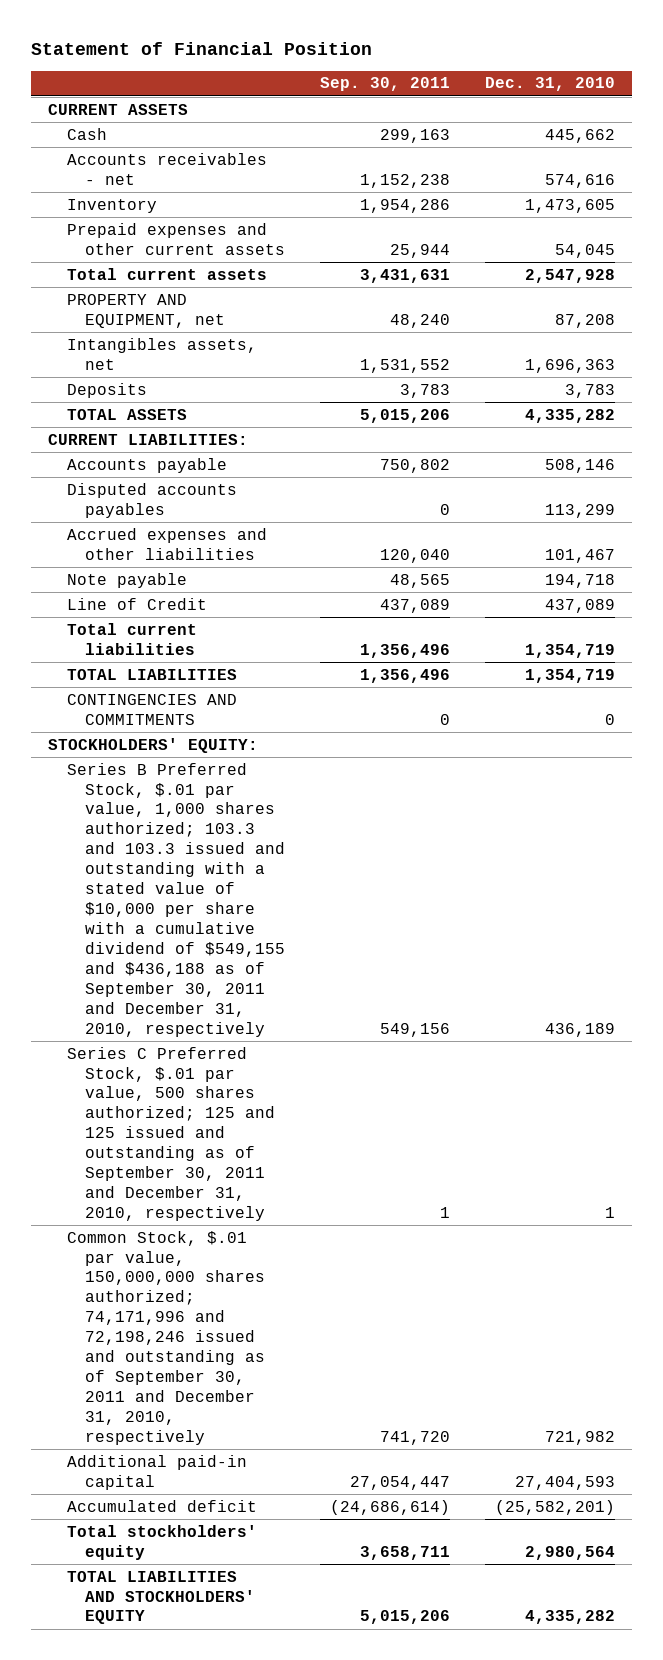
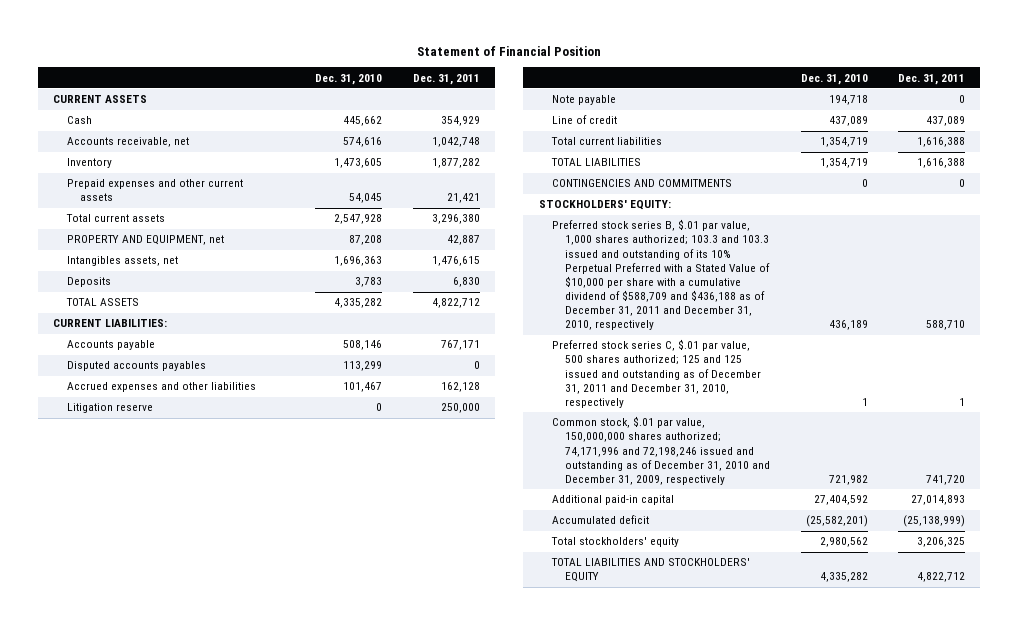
[319,77,450,92] Sep. 30, 2011 -> none
none -> [412,73,480,85] Dec. 31, 2011
[66,152,267,185] Accounts receivables - net -> [66,137,189,148] Accounts receivable, net
none -> [66,403,153,414] Litigation reserve
[66,597,207,610] Line of Credit -> [551,115,617,125] Line of credit
[66,762,285,1038] Series B Preferred Stock, $.01 par value, 1,000 shares authorized; 103.3 and 103.3 issued and outstanding with a stated value of $10,000 per share with a cumulative dividend of $549,155 and $436,188 as of September 30, 2011 and December 31, 2010, respectively -> [551,219,771,331] Preferred stock series B, $.01 par value, 1,000 shares authorized; 103.3 and 103.3 issued and outstanding of its 10% Perpetual Preferred with a Stated Value of $10,000 per share with a cumulative dividend of $588,709 and $436,188 as of December 31, 2011 and December 31, 2010, respectively
[66,1046,275,1222] Series C Preferred Stock, $.01 par value, 500 shares authorized; 125 and 125 issued and outstanding as of September 30, 2011 and December 31, 2010, respectively -> [551,339,762,408] Preferred stock series C, $.01 par value, 500 shares authorized; 125 and 125 issued and outstanding as of December 31, 2011 and December 31, 2010, respectively
[66,1230,265,1446] Common Stock, $.01 par value, 150,000,000 shares authorized; 74,171,996 and 72,198,246 issued and outstanding as of September 30, 2011 and December 31, 2010, respectively -> [551,416,771,485] Common stock, $.01 par value, 150,000,000 shares authorized; 74,171,996 and 72,198,246 issued and outstanding as of December 31, 2010 and December 31, 2009, respectively
[514,1475,615,1490] 27,404,593 -> [813,495,868,506] 27,404,592
[524,1545,615,1560] 2,980,564 -> [819,537,868,548] 2,980,562

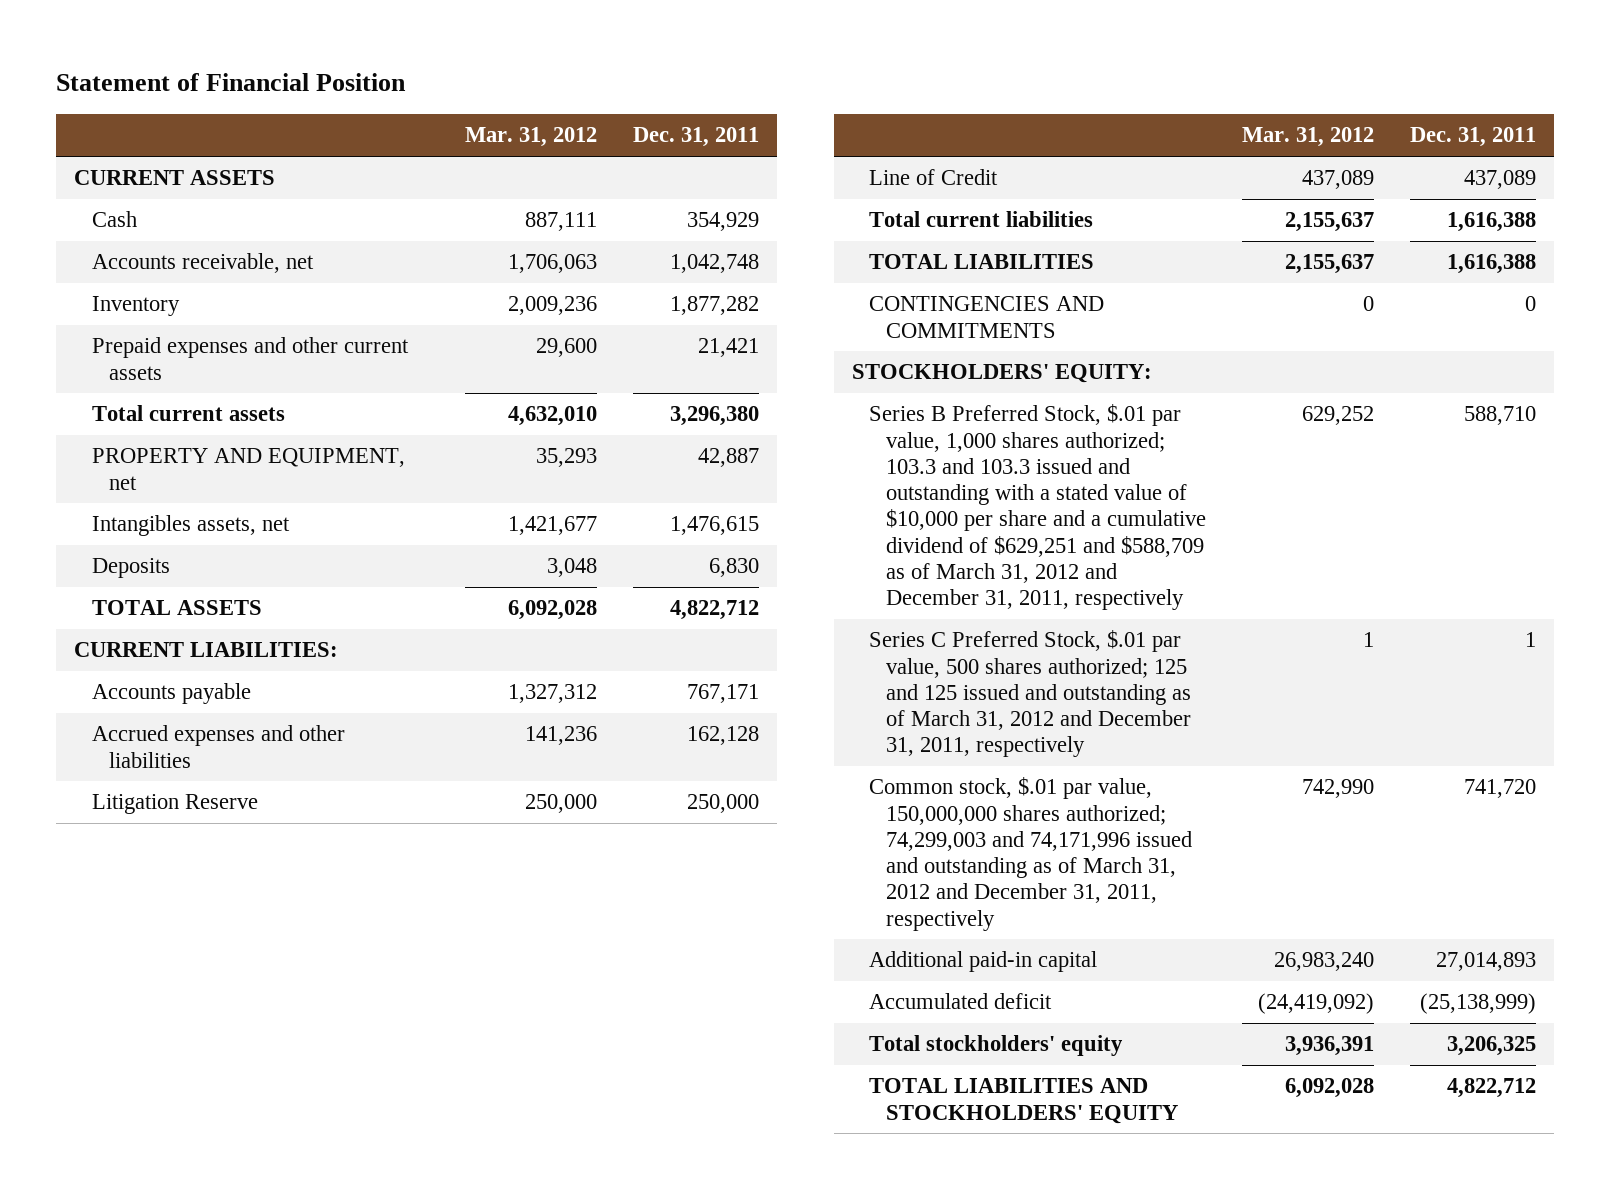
[315,73,383,85] Dec. 31, 2010 -> none
none -> [465,127,598,148] Mar. 31, 2012
[66,361,206,372] Disputed accounts payables -> none
[551,95,616,106] Note payable -> none
[66,403,153,414] Litigation reserve -> [91,794,258,815] Litigation Reserve
[551,115,617,125] Line of credit -> [869,169,999,186] Line of Credit
[551,219,771,331] Preferred stock series B, $.01 par value, 1,000 shares authorized; 103.3 and 103.3 issued and outstanding of its 10% Perpetual Preferred with a Stated Value of $10,000 per share with a cumulative dividend of $588,709 and $436,188 as of December 31, 2011 and December 31, 2010, respectively -> [869,404,1207,611] Series B Preferred Stock, $.01 par value, 1,000 shares authorized; 103.3 and 103.3 issued and outstanding with a stated value of $10,000 per share and a cumulative dividend of $629,251 and $588,709 as of March 31, 2012 and December 31, 2011, respectively
[551,339,762,408] Preferred stock series C, $.01 par value, 500 shares authorized; 125 and 125 issued and outstanding as of December 31, 2011 and December 31, 2010, respectively -> [869,630,1192,758] Series C Preferred Stock, $.01 par value, 500 shares authorized; 125 and 125 issued and outstanding as of March 31, 2012 and December 31, 2011, respectively
[551,416,771,485] Common stock, $.01 par value, 150,000,000 shares authorized; 74,171,996 and 72,198,246 issued and outstanding as of December 31, 2010 and December 31, 2009, respectively -> [869,777,1193,931] Common stock, $.01 par value, 150,000,000 shares authorized; 74,299,003 and 74,171,996 issued and outstanding as of March 31, 2012 and December 31, 2011, respectively

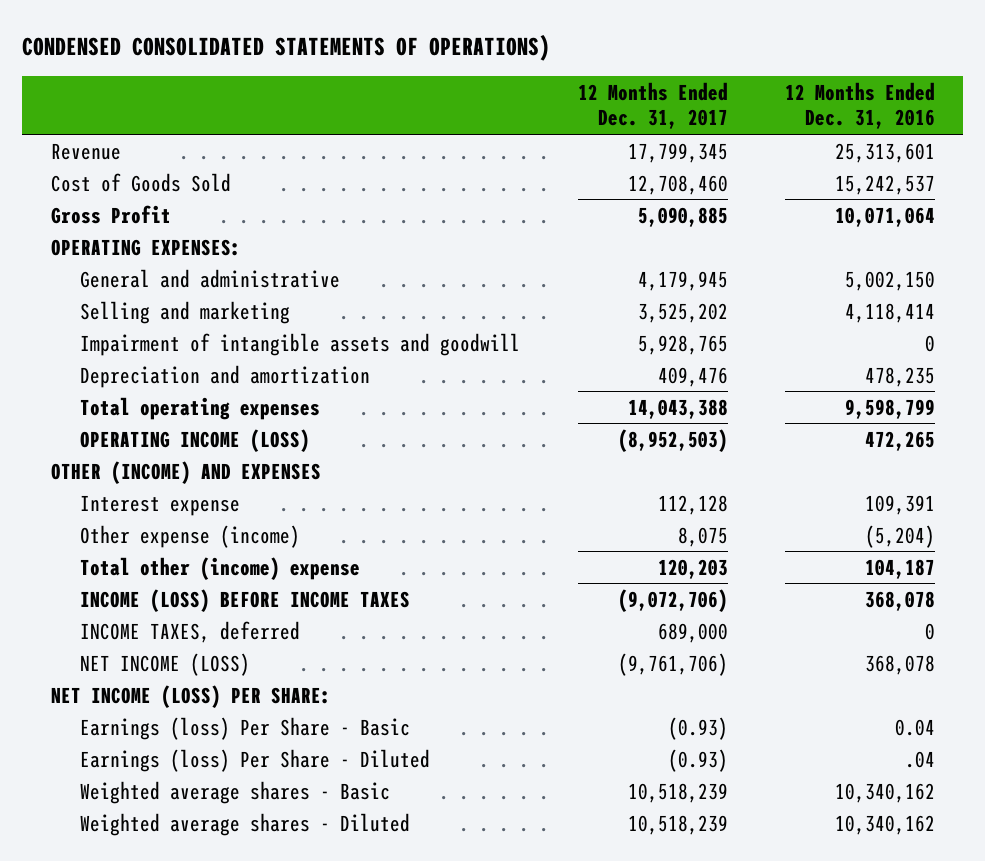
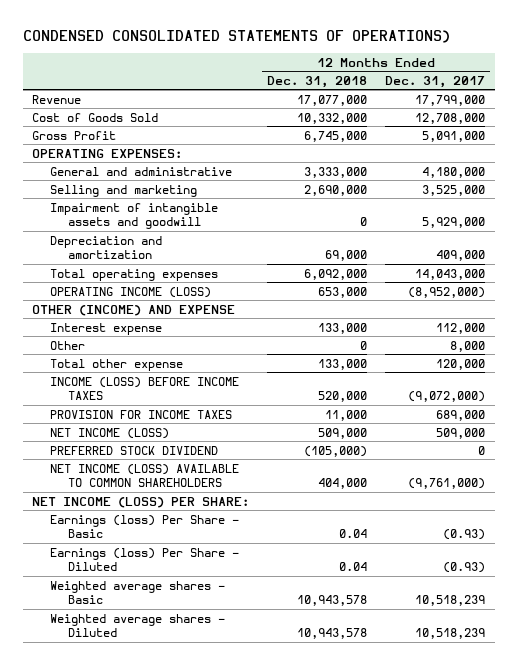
[784,81,935,130] 12 Months Ended Dec. 31, 2016 -> none
none -> [267,75,368,88] Dec. 31, 2018
[627,142,728,163] 17,799,345 -> [415,94,486,106] 17,799,000
[627,174,728,195] 12,708,460 -> [415,112,486,124] 12,708,000
[637,206,728,227] 5,090,885 -> [422,130,486,142] 5,091,000
[637,270,728,291] 4,179,945 -> [422,166,486,178] 4,180,000
[637,302,728,323] 3,525,202 -> [422,184,486,196] 3,525,000
[637,334,728,355] 5,928,765 -> [422,217,486,229] 5,929,000
[657,366,728,387] 409,476 -> [436,250,486,262] 409,000
[627,398,728,419] 14,043,388 -> [415,268,486,280] 14,043,000
[617,428,728,452] (8,952,503) -> [408,286,486,298] (8,952,000)
[50,460,321,484] OTHER (INCOME) AND EXPENSES -> [31,304,235,316] OTHER (INCOME) AND EXPENSE
[657,494,728,515] 112,128 -> [436,322,486,334] 112,000
[80,524,301,548] Other expense (income) -> [49,340,85,350] Other
[677,526,728,547] 8,075 -> [450,340,486,352] 8,000
[80,556,361,580] Total other (income) expense -> [49,358,183,371] Total other expense
[657,558,728,579] 120,203 -> [436,358,486,370] 120,000
[617,588,728,612] (9,072,706) -> [408,391,486,403] (9,072,000)
[80,620,301,643] INCOME TAXES, deferred -> [49,409,232,419] PROVISION FOR INCOME TAXES
[617,652,728,676] (9,761,706) -> [436,427,486,439] 509,000
none -> [49,445,218,455] PREFERRED STOCK DIVIDEND
none -> [49,463,239,488] NET INCOME (LOSS) AVAILABLE TO COMMON SHAREHOLDERS

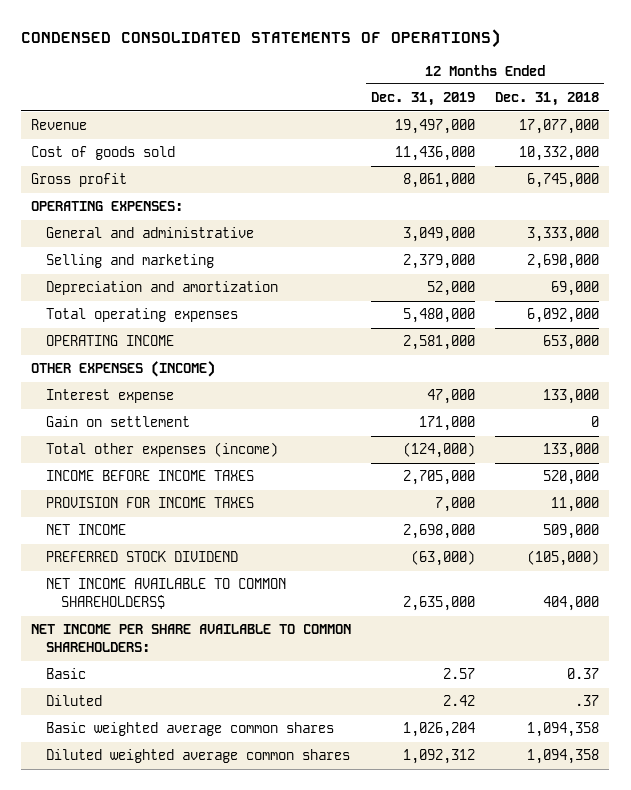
[385,75,486,88] Dec. 31, 2017 -> none
none -> [371,92,476,107] Dec. 31, 2019
[31,112,158,122] Cost of Goods Sold -> [31,146,176,161] Cost of goods sold
[31,130,116,140] Gross Profit -> [31,173,128,188] Gross profit
[49,202,218,230] Impairment of intangible assets and goodwill -> none
[49,286,211,298] OPERATING INCOME (LOSS) -> [46,335,175,347] OPERATING INCOME
[31,304,235,316] OTHER (INCOME) AND EXPENSE -> [31,361,216,378] OTHER EXPENSES (INCOME)
[49,340,85,350] Other -> none
none -> [46,416,191,428] Gain on settlement
[49,358,183,371] Total other expense -> [46,442,279,458] Total other expenses (income)
[49,376,239,401] INCOME (LOSS) BEFORE INCOME TAXES -> [46,470,255,482] INCOME BEFORE INCOME TAXES
[49,427,169,439] NET INCOME (LOSS) -> [46,524,127,536] NET INCOME
[49,463,239,488] NET INCOME (LOSS) AVAILABLE TO COMMON SHAREHOLDERS -> [46,578,287,610] NET INCOME AVAILABLE TO COMMON SHAREHOLDERS$
[31,496,249,508] NET INCOME (LOSS) PER SHARE: -> [31,624,352,653] NET INCOME PER SHARE AVAILABLE TO COMMON SHAREHOLDERS:
[49,514,239,539] Earnings (loss) Per Share - Basic -> [46,668,87,680] Basic
[339,529,368,539] 0.04 -> [567,668,600,680] 0.37
[49,547,239,572] Earnings (loss) Per Share - Diluted -> [46,695,103,707] Diluted
[339,562,368,572] 0.04 -> [575,695,600,707] .37
[49,580,225,605] Weighted average shares - Basic -> [46,722,335,737] Basic weighted average common shares
[297,595,368,607] 10,943,578 -> [527,722,600,738] 1,094,358
[49,613,225,638] Weighted average shares - Diluted -> [46,749,351,764] Diluted weighted average common shares
[297,628,368,640] 10,943,578 -> [527,749,600,765] 1,094,358

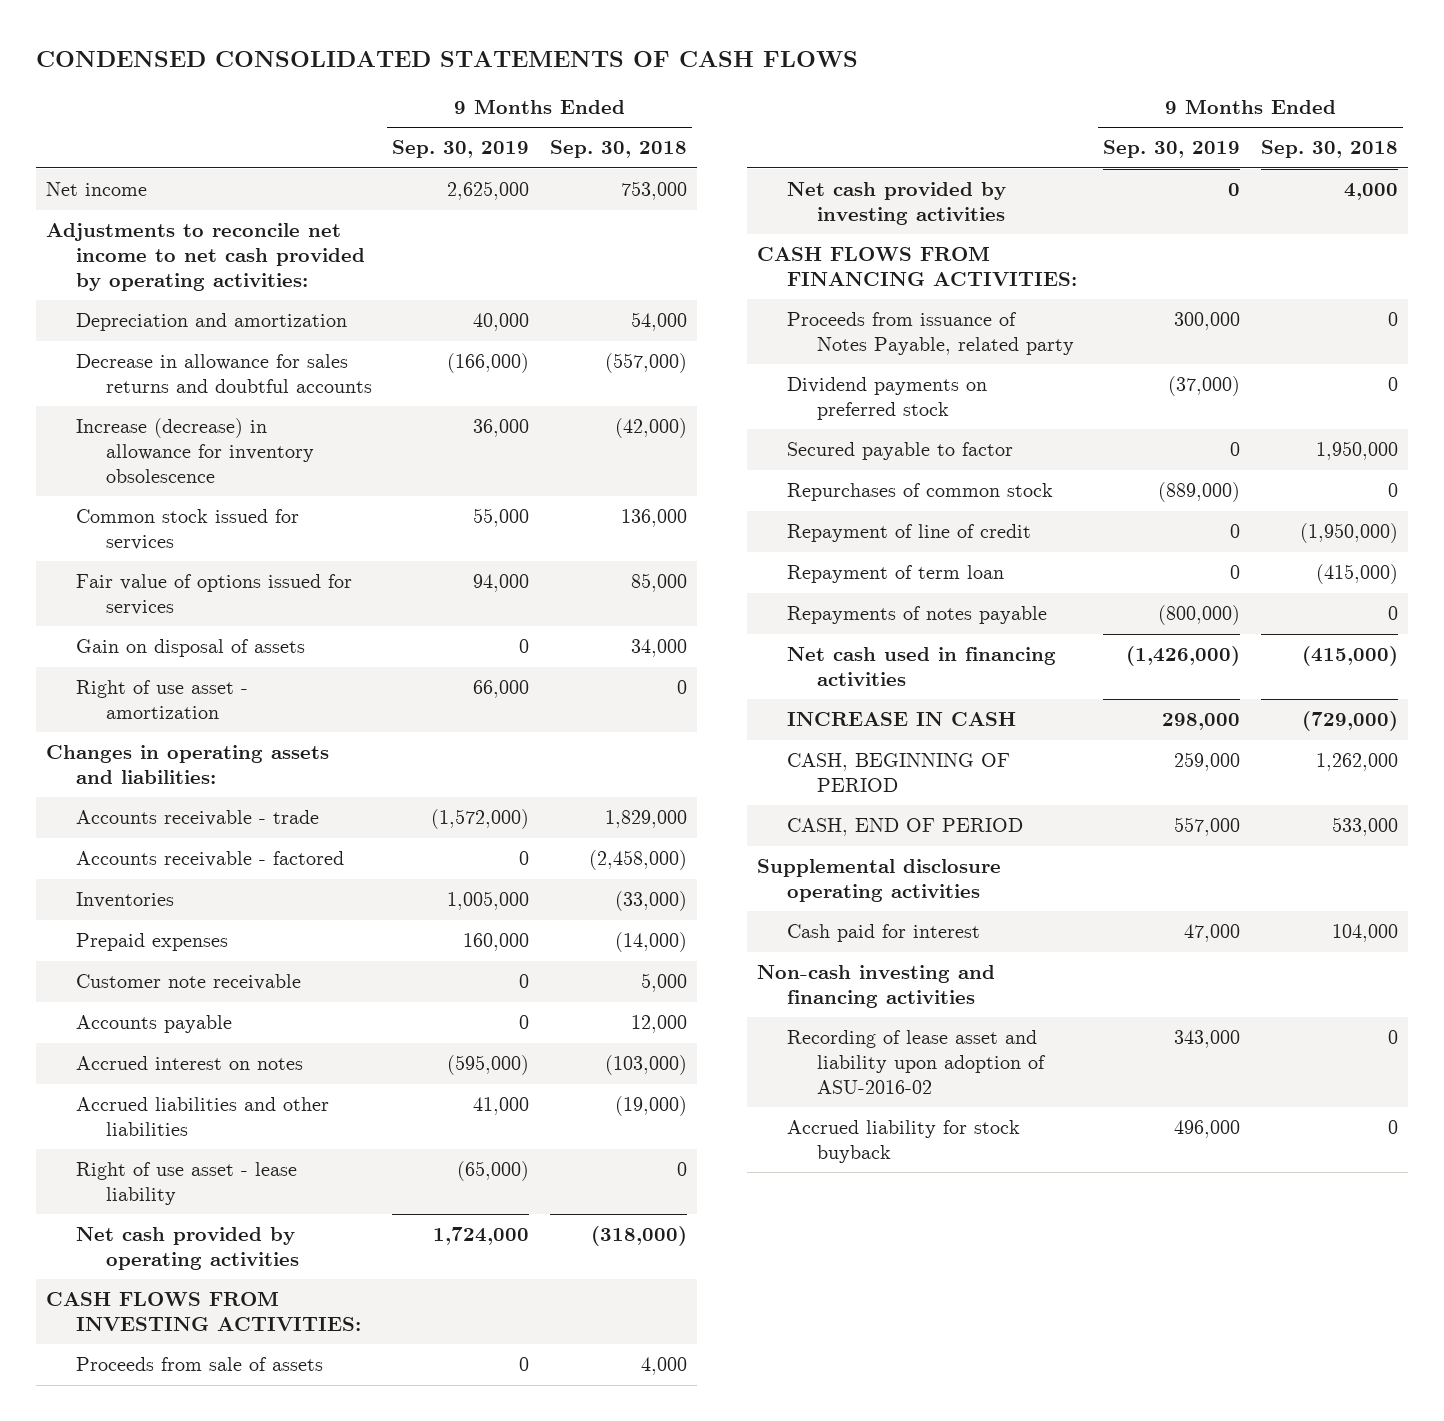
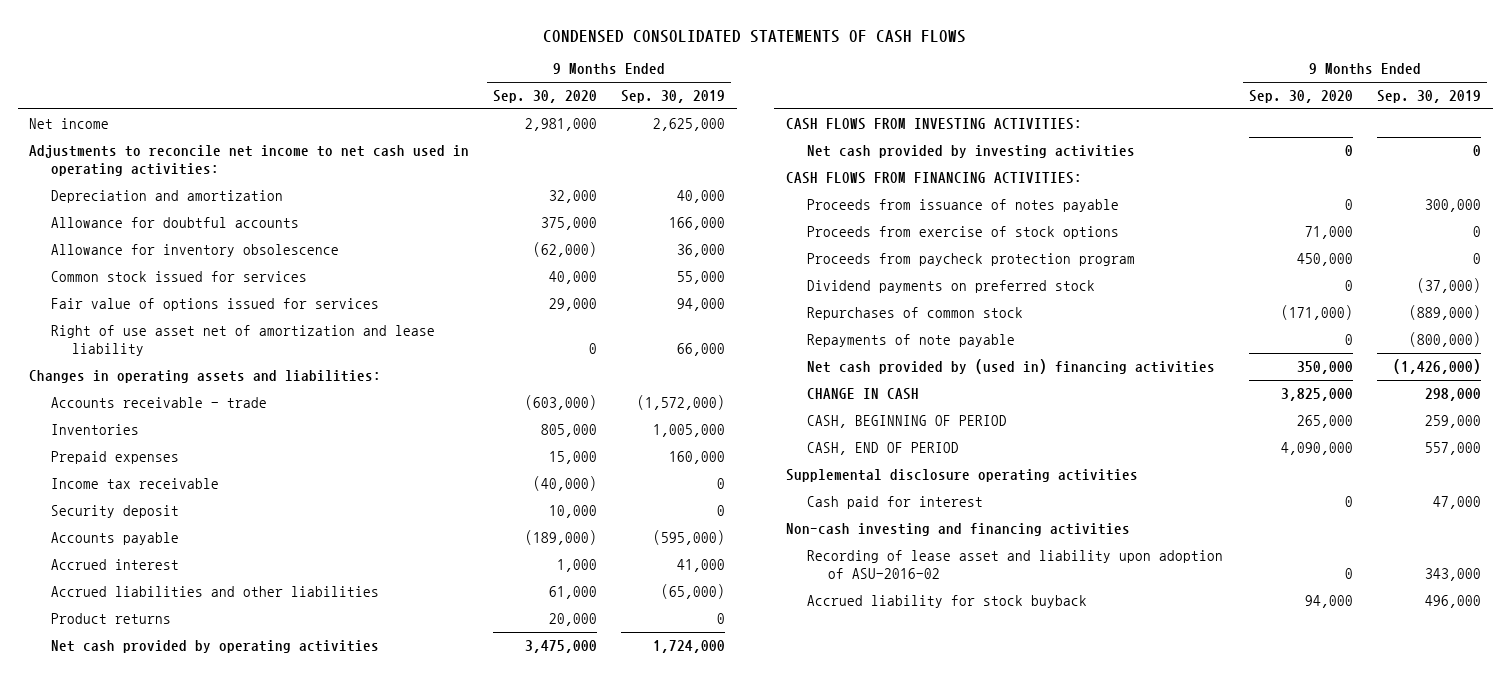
[549,140,687,159] Sep. 30, 2018 -> none
none -> [493,90,598,104] Sep. 30, 2020
[46,223,366,292] Adjustments to reconcile net income to net cash provided by operating activities: -> [29,145,470,177] Adjustments to reconcile net income to net cash used in operating activities:
[76,354,372,394] Decrease in allowance for sales returns and doubtful accounts -> none
none -> [50,217,299,229] Allowance for doubtful accounts
[76,418,314,484] Increase (decrease) in allowance for inventory obsolescence -> [50,244,339,258] Allowance for inventory obsolescence
[76,639,306,658] Gain on disposal of assets -> none
[76,680,249,720] Right of use asset - amortization -> [50,325,435,357] Right of use asset net of amortization and lease liability
[76,851,345,868] Accounts receivable - factored -> none
[76,974,302,991] Customer note receivable -> none
[76,1162,298,1206] Right of use asset - lease liability -> none
none -> [50,478,219,490] Income tax receivable
none -> [50,505,179,519] Security deposit
[519,1015,530,1030] 0 -> [652,530,725,546] (595,000)
[76,1056,304,1071] Accrued interest on notes -> [50,559,179,571] Accrued interest
[447,1055,530,1076] (595,000) -> [676,559,725,573] 41,000
[473,1097,530,1116] 41,000 -> [660,584,725,600] (65,000)
none -> [50,613,171,625] Product returns
[76,1357,324,1372] Proceeds from sale of assets -> none
[787,312,1074,356] Proceeds from issuance of Notes Payable, related party -> [806,199,1119,213] Proceeds from issuance of notes payable
none -> [806,226,1119,240] Proceeds from exercise of stock options
none -> [806,253,1135,267] Proceeds from paycheck protection program
[787,442,1014,461] Secured payable to factor -> none
[787,524,1032,543] Repayment of line of credit -> none
[787,565,1005,584] Repayment of term loan -> none
[787,606,1048,625] Repayments of notes payable -> [806,334,1015,348] Repayments of note payable
[787,647,1057,687] Net cash used in financing activities -> [806,359,1215,375] Net cash provided by (used in) financing activities
[787,712,1017,727] INCREASE IN CASH -> [806,388,919,401] CHANGE IN CASH

